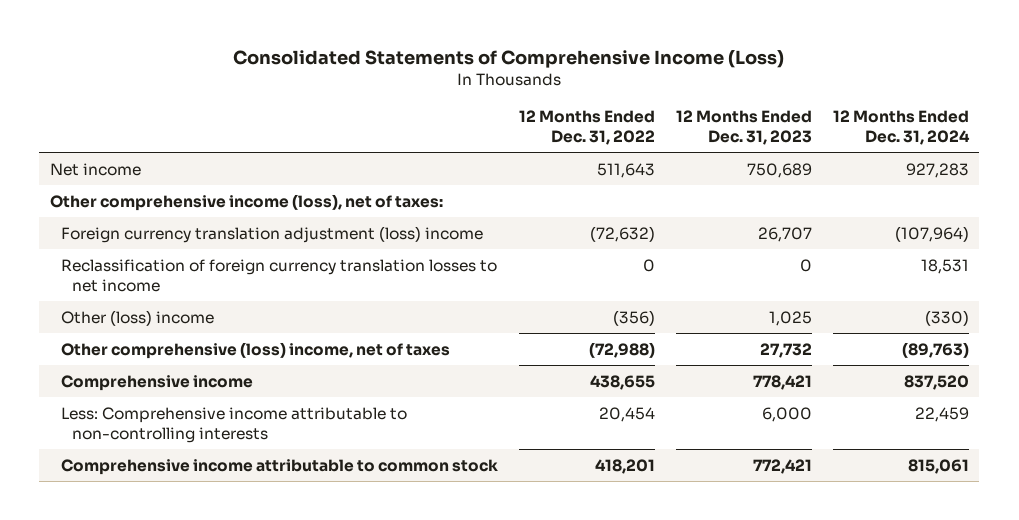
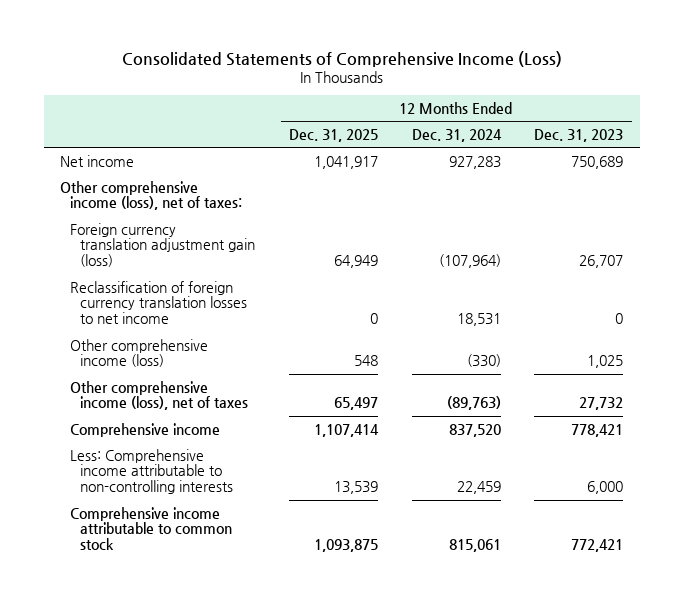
[519,109,656,145] 12 Months Ended Dec. 31, 2022 -> none
none -> [289,129,379,143] Dec. 31, 2025
[61,225,484,243] Foreign currency translation adjustment (loss) income -> [70,222,256,268] Foreign currency translation adjustment gain (loss)
[61,309,215,326] Other (loss) income -> [70,338,209,368] Other comprehensive income (loss)
[61,341,451,359] Other comprehensive (loss) income, net of taxes -> [70,380,249,411] Other comprehensive income (loss), net of taxes

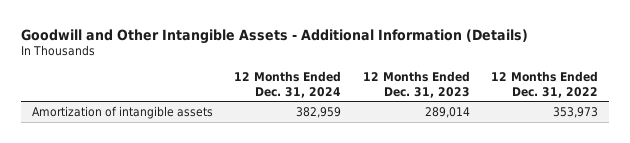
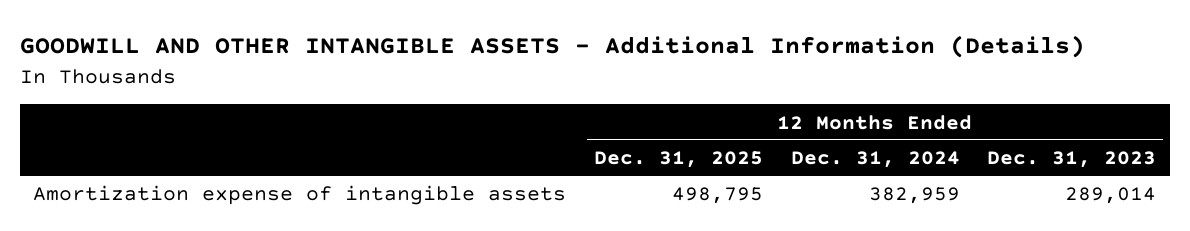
[21,28,529,44] Goodwill and Other Intangible Assets - Additional Information (Details) -> [19,35,1085,59] GOODWILL AND OTHER INTANGIBLE ASSETS - Additional Information (Details)
[491,71,599,98] 12 Months Ended Dec. 31, 2022 -> none
none -> [594,151,764,169] Dec. 31, 2025
[32,106,214,120] Amortization of intangible assets -> [33,185,567,206] Amortization expense of intangible assets

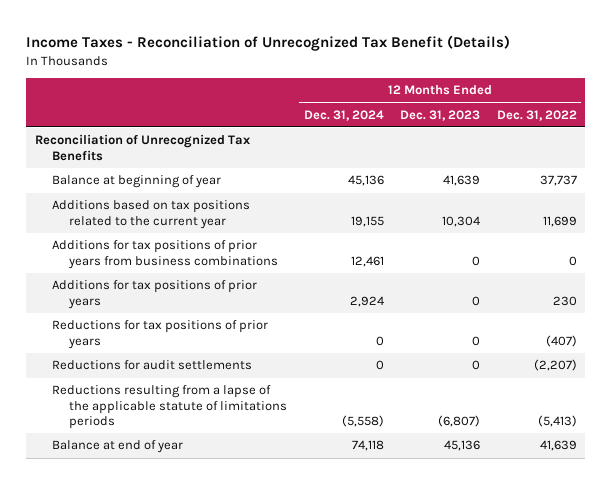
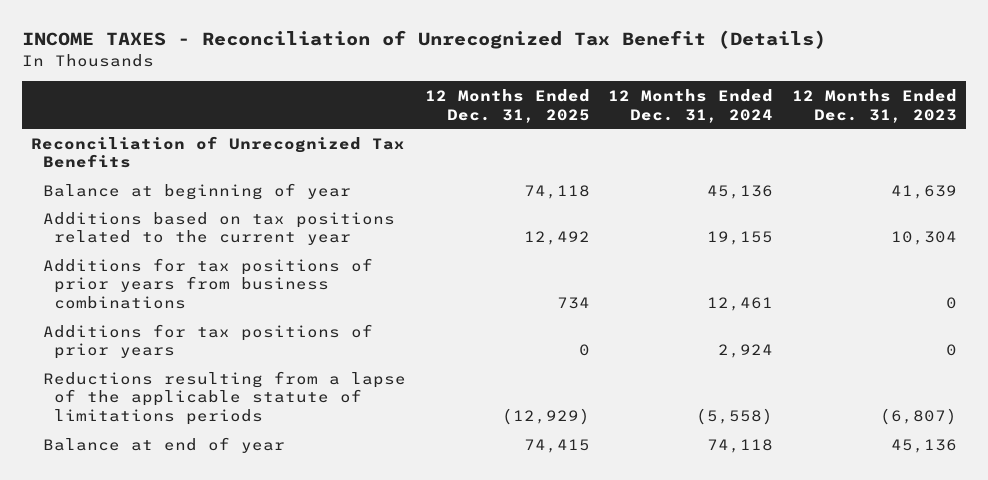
[26,34,511,51] Income Taxes - Reconciliation of Unrecognized Tax Benefit (Details) -> [21,30,826,50] INCOME TAXES - Reconciliation of Unrecognized Tax Benefit (Details)
[496,109,577,121] Dec. 31, 2022 -> none
none -> [424,88,590,123] 12 Months Ended Dec. 31, 2025
[51,320,268,349] Reductions for tax positions of prior years -> none
[51,360,252,371] Reductions for audit settlements -> none

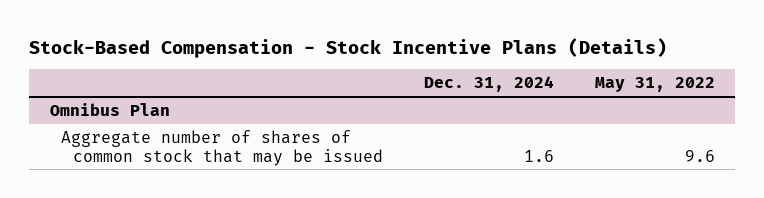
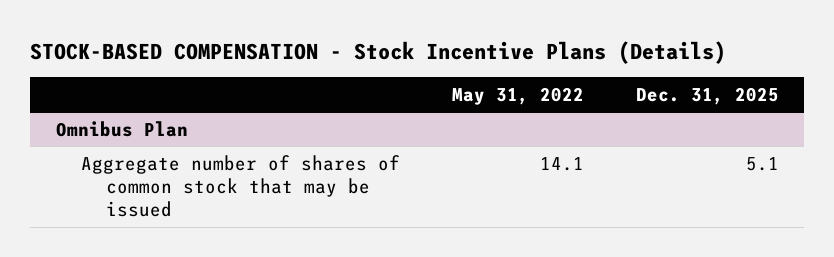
[29,37,668,58] Stock-Based Compensation - Stock Incentive Plans (Details) -> [29,40,726,64] STOCK-BASED COMPENSATION - Stock Incentive Plans (Details)
[424,76,555,93] Dec. 31, 2024 -> none
none -> [635,86,779,105] Dec. 31, 2025
[684,149,715,162] 9.6 -> [539,156,584,171] 14.1

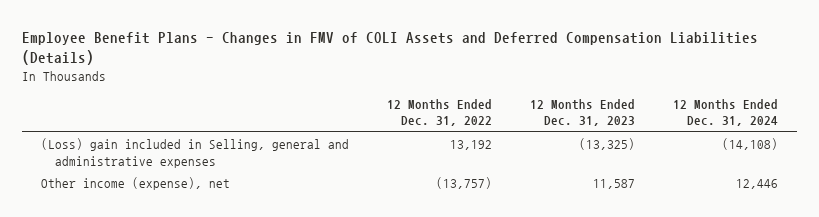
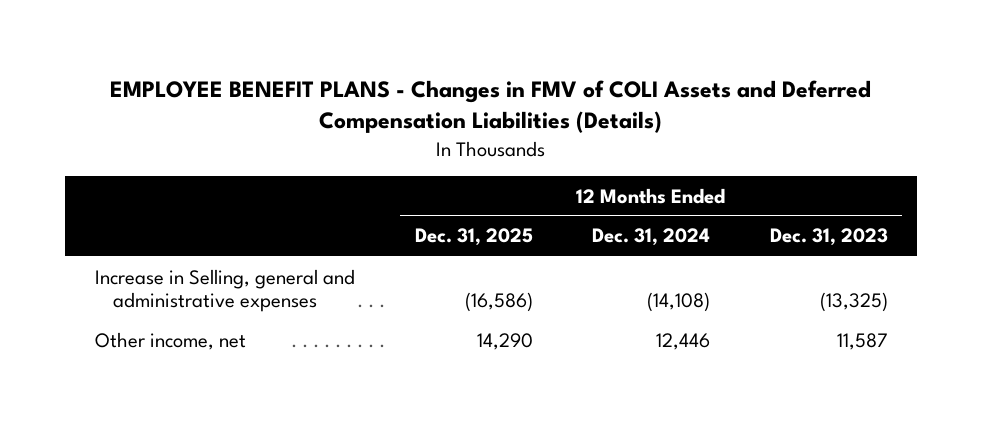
[21,31,758,66] Employee Benefit Plans - Changes in FMV of COLI Assets and Deferred Compensation Liabilities (Details) -> [110,79,872,134] EMPLOYEE BENEFIT PLANS - Changes in FMV of COLI Assets and Deferred Compensation Liabilities (Details)
[386,99,492,127] 12 Months Ended Dec. 31, 2022 -> none
none -> [414,228,533,247] Dec. 31, 2025
[40,138,349,168] (Loss) gain included in Selling, general and administrative expenses -> [95,268,356,313] Increase in Selling, general and administrative expenses
[40,177,230,191] Other income (expense), net -> [95,331,247,350] Other income, net

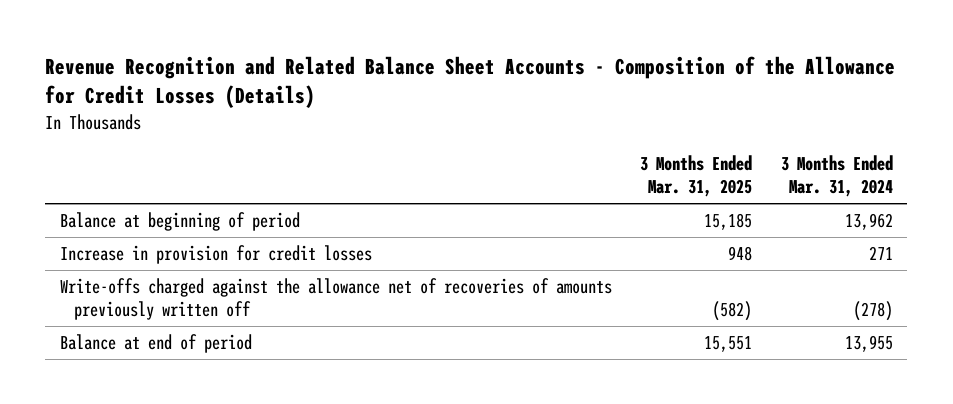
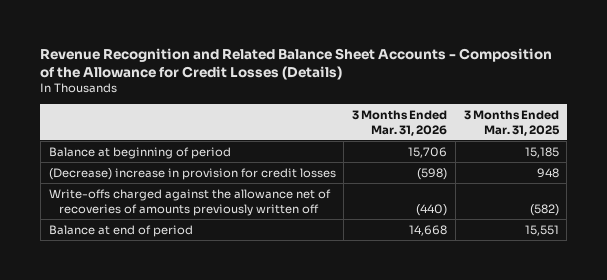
[780,155,893,198] 3 Months Ended Mar. 31, 2024 -> none
none -> [352,109,448,136] 3 Months Ended Mar. 31, 2026
[59,244,372,264] Increase in provision for credit losses -> [48,167,336,180] (Decrease) increase in provision for credit losses

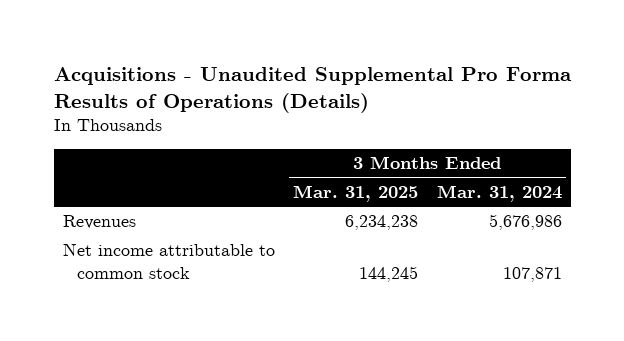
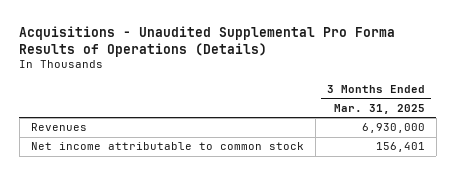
[436,184,562,202] Mar. 31, 2024 -> none
[345,215,419,231] 6,234,238 -> [361,123,425,134] 6,930,000
[359,265,419,282] 144,245 -> [375,142,425,153] 156,401

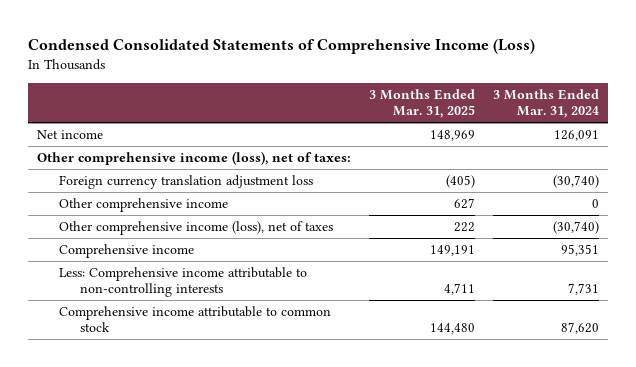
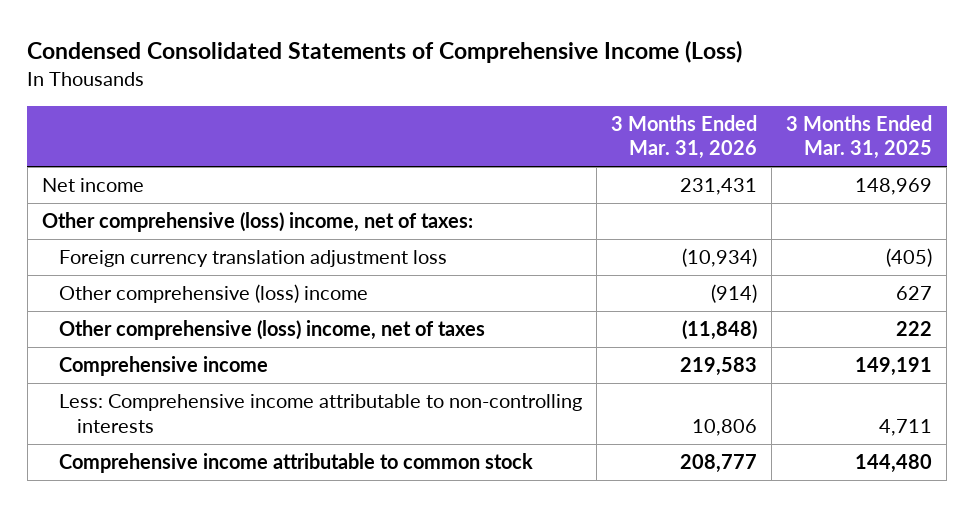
[492,88,599,119] 3 Months Ended Mar. 31, 2024 -> none
none -> [611,114,758,160] 3 Months Ended Mar. 31, 2026
[37,150,352,165] Other comprehensive income (loss), net of taxes: -> [41,212,473,233] Other comprehensive (loss) income, net of taxes:
[58,197,228,212] Other comprehensive income -> [59,284,369,304] Other comprehensive (loss) income
[58,220,333,235] Other comprehensive income (loss), net of taxes -> [59,320,486,341] Other comprehensive (loss) income, net of taxes

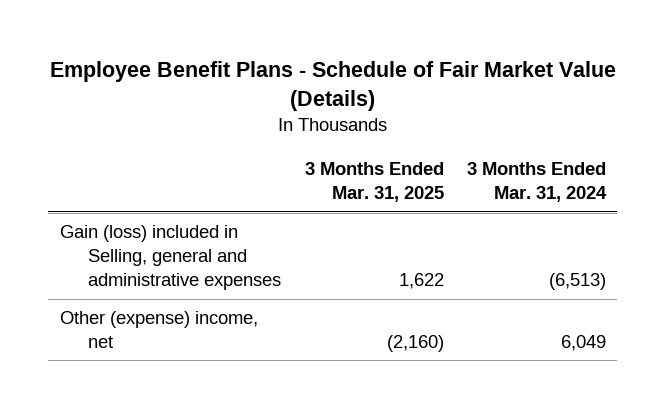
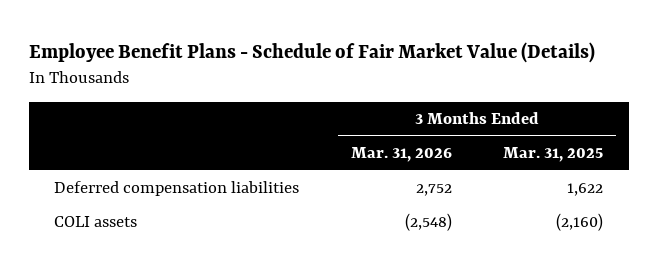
[466,162,607,203] 3 Months Ended Mar. 31, 2024 -> none
none -> [350,147,452,163] Mar. 31, 2026
[59,225,282,291] Gain (loss) included in Selling, general and administrative expenses -> [54,181,300,197] Deferred compensation liabilities
[59,311,258,349] Other (expense) income, net -> [54,216,138,228] COLI assets

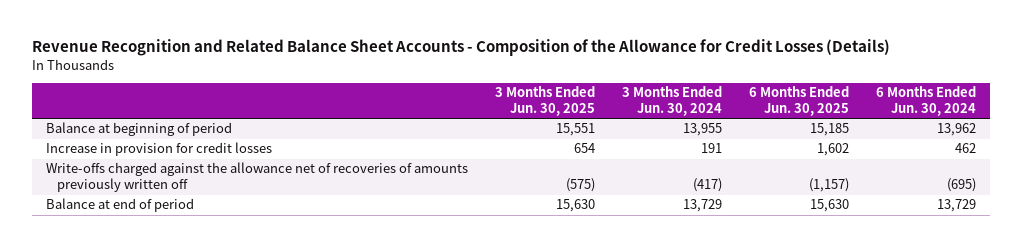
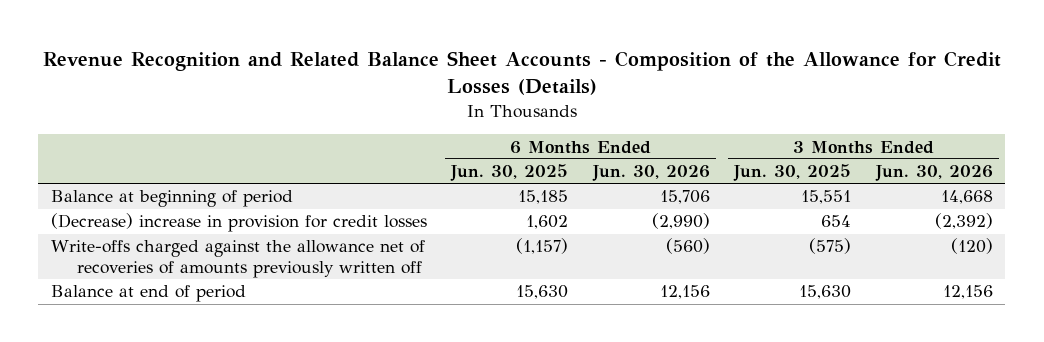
[621,86,722,117] 3 Months Ended Jun. 30, 2024 -> none
[876,86,977,117] 6 Months Ended Jun. 30, 2024 -> none
none -> [591,165,710,182] Jun. 30, 2026
none -> [874,165,993,182] Jun. 30, 2026
[45,142,272,157] Increase in provision for credit losses -> [50,213,427,233] (Decrease) increase in provision for credit losses

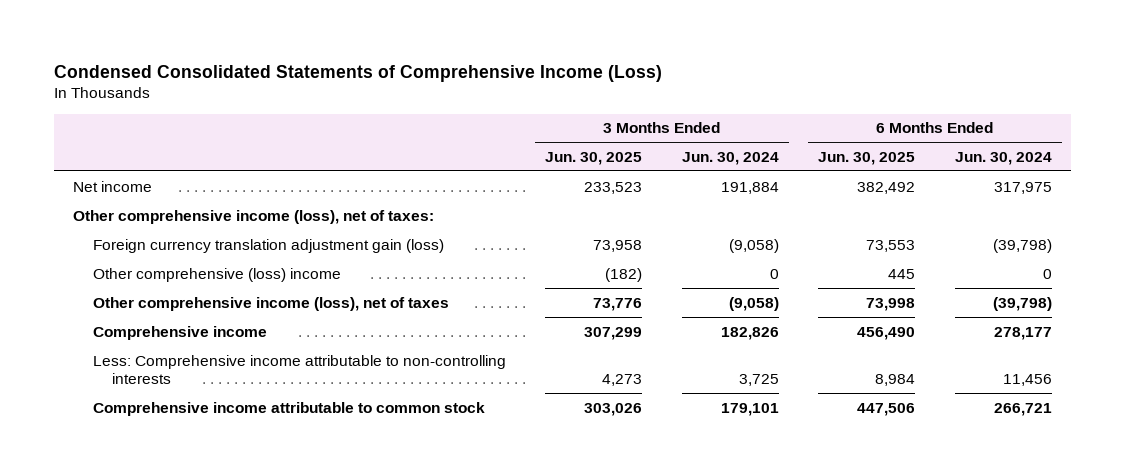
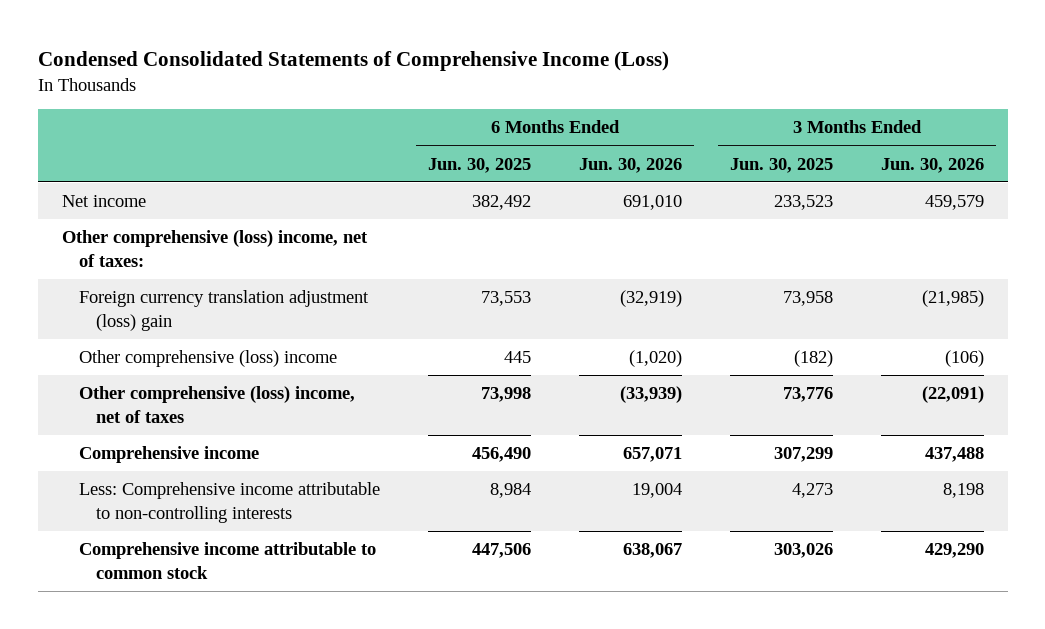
[681,151,779,165] Jun. 30, 2024 -> none
[954,151,1052,165] Jun. 30, 2024 -> none
none -> [578,157,682,173] Jun. 30, 2026
none -> [880,157,984,173] Jun. 30, 2026
[73,209,435,224] Other comprehensive income (loss), net of taxes: -> [61,230,368,267] Other comprehensive (loss) income, net of taxes:
[92,238,444,253] Foreign currency translation adjustment gain (loss) -> [78,290,369,331] Foreign currency translation adjustment (loss) gain
[92,296,449,311] Other comprehensive income (loss), net of taxes -> [78,386,355,423] Other comprehensive (loss) income, net of taxes

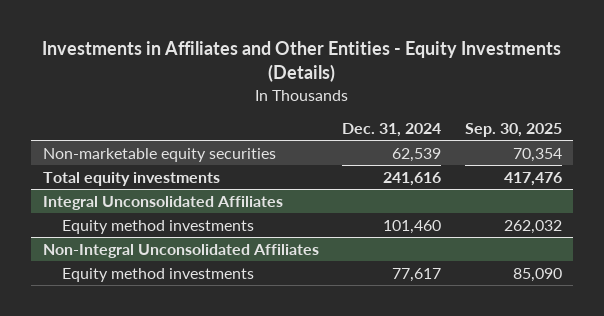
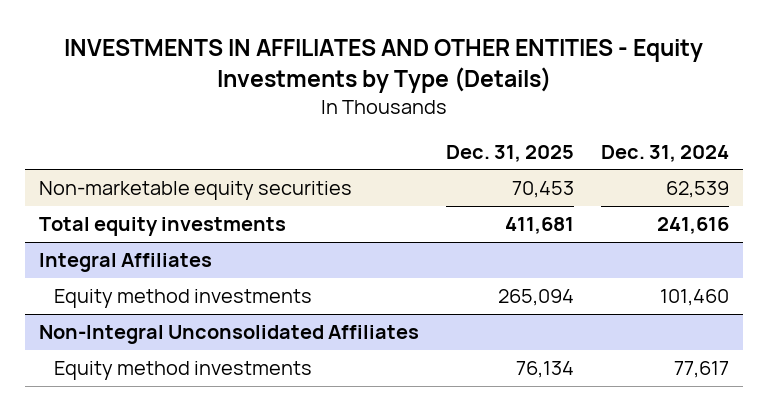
[42,41,562,83] Investments in Affiliates and Other Entities - Equity Investments (Details) -> [63,38,703,93] INVESTMENTS IN AFFILIATES AND OTHER ENTITIES - Equity Investments by Type (Details)
[464,122,562,137] Sep. 30, 2025 -> none
none -> [445,144,574,162] Dec. 31, 2025
[42,195,283,210] Integral Unconsolidated Affiliates -> [38,253,212,273] Integral Affiliates

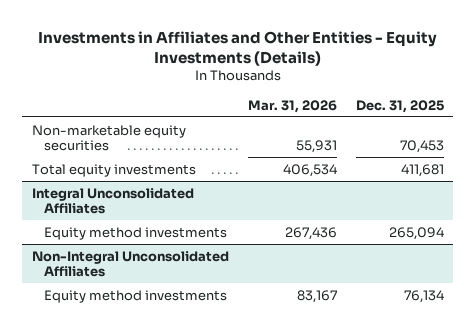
[63,38,703,93] INVESTMENTS IN AFFILIATES AND OTHER ENTITIES - Equity Investments by Type (Details) -> [37,30,437,66] Investments in Affiliates and Other Entities - Equity Investments (Details)
[601,144,730,162] Dec. 31, 2024 -> none
none -> [247,99,337,113] Mar. 31, 2026
[38,253,212,273] Integral Affiliates -> [31,187,194,214] Integral Unconsolidated Affiliates

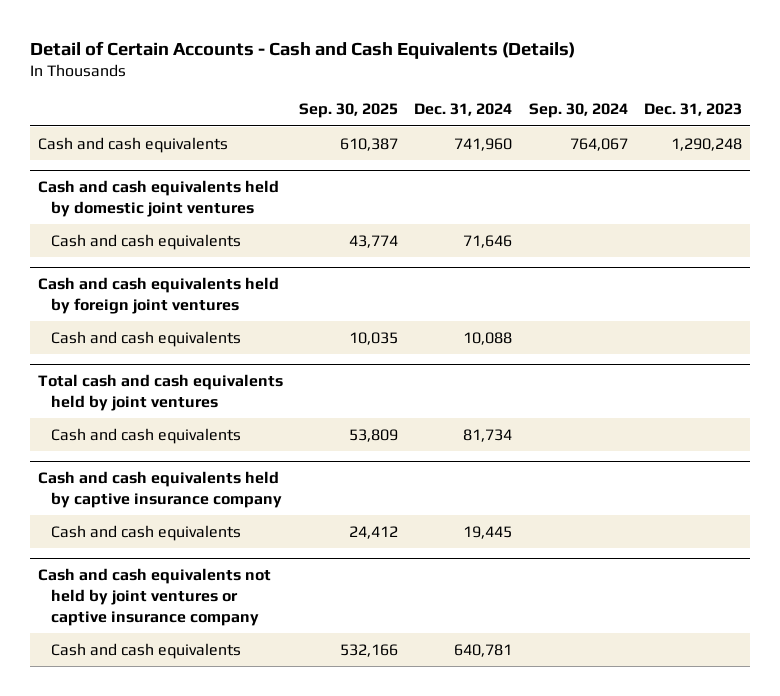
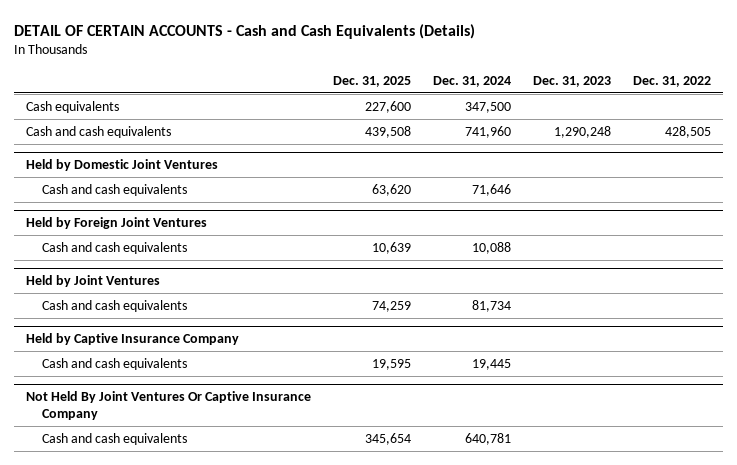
[29,40,575,59] Detail of Certain Accounts - Cash and Cash Equivalents (Details) -> [14,23,476,39] DETAIL OF CERTAIN ACCOUNTS - Cash and Cash Equivalents (Details)
[299,103,399,119] Sep. 30, 2025 -> none
[528,103,628,119] Sep. 30, 2024 -> none
none -> [332,75,411,87] Dec. 31, 2025
none -> [633,75,712,87] Dec. 31, 2022
none -> [25,100,119,113] Cash equivalents
[37,180,279,218] Cash and cash equivalents held by domestic joint ventures -> [25,159,218,172] Held by Domestic Joint Ventures
[37,277,279,315] Cash and cash equivalents held by foreign joint ventures -> [25,217,207,230] Held by Foreign Joint Ventures
[37,374,283,412] Total cash and cash equivalents held by joint ventures -> [25,275,160,288] Held by Joint Ventures
[37,471,283,509] Cash and cash equivalents held by captive insurance company -> [25,333,239,346] Held by Captive Insurance Company
[37,568,271,626] Cash and cash equivalents not held by joint ventures or captive insurance company -> [25,391,311,420] Not Held By Joint Ventures Or Captive Insurance Company

